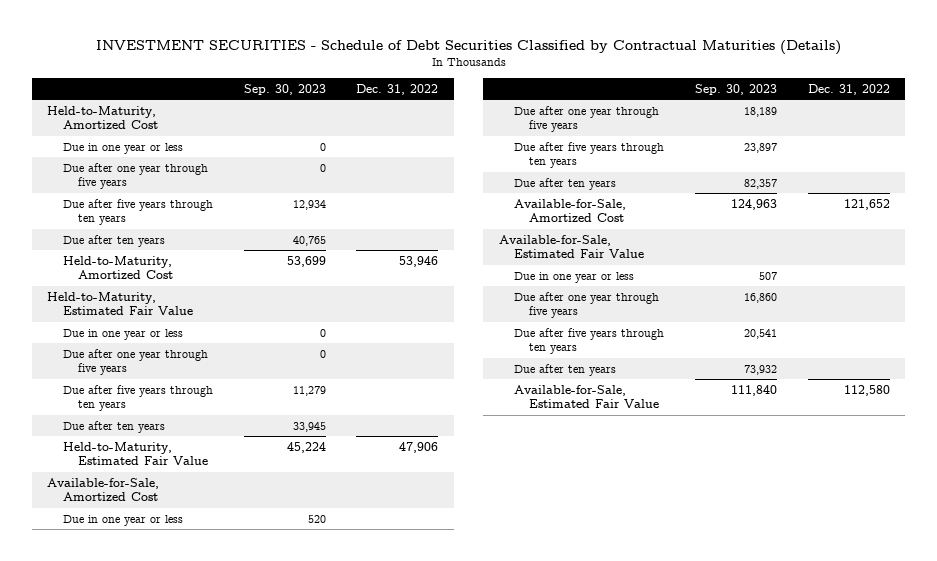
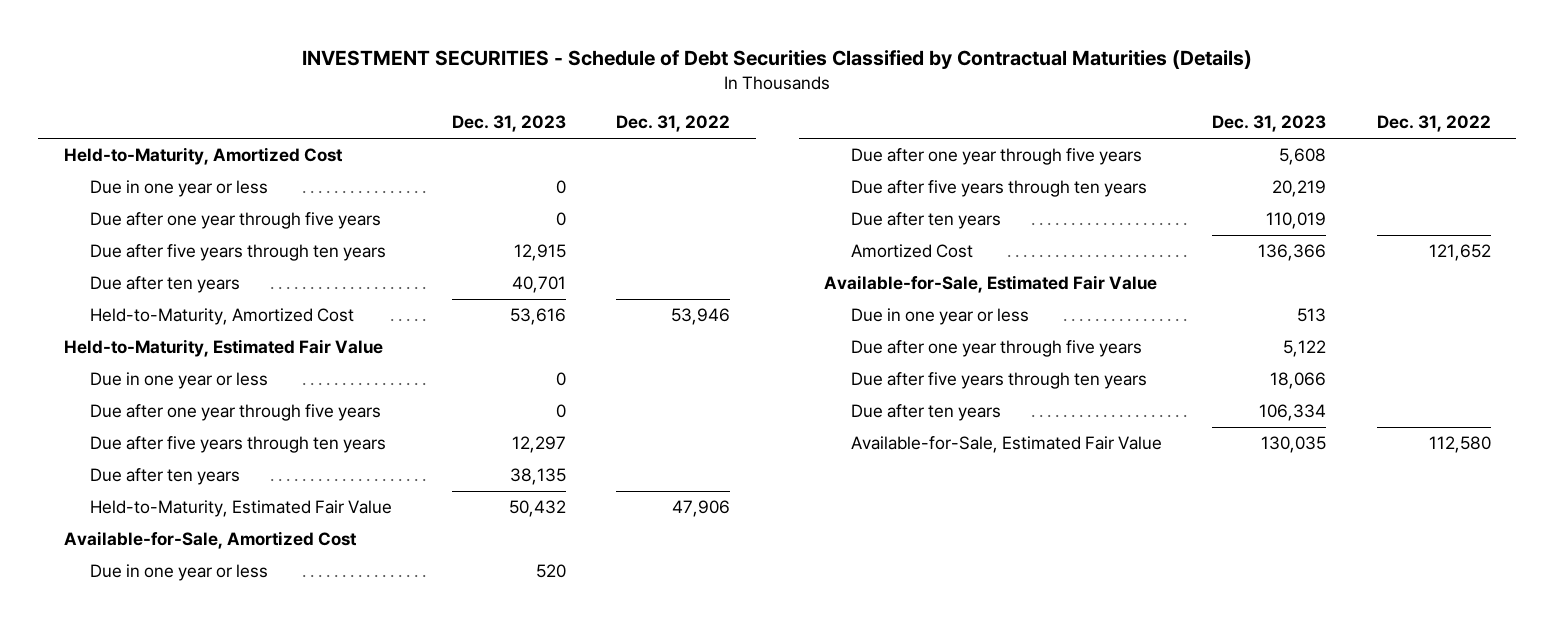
[243,83,326,95] Sep. 30, 2023 -> none
none -> [451,115,566,133] Dec. 31, 2023
[514,198,627,223] Available-for-Sale, Amortized Cost -> [850,244,973,259] Amortized Cost

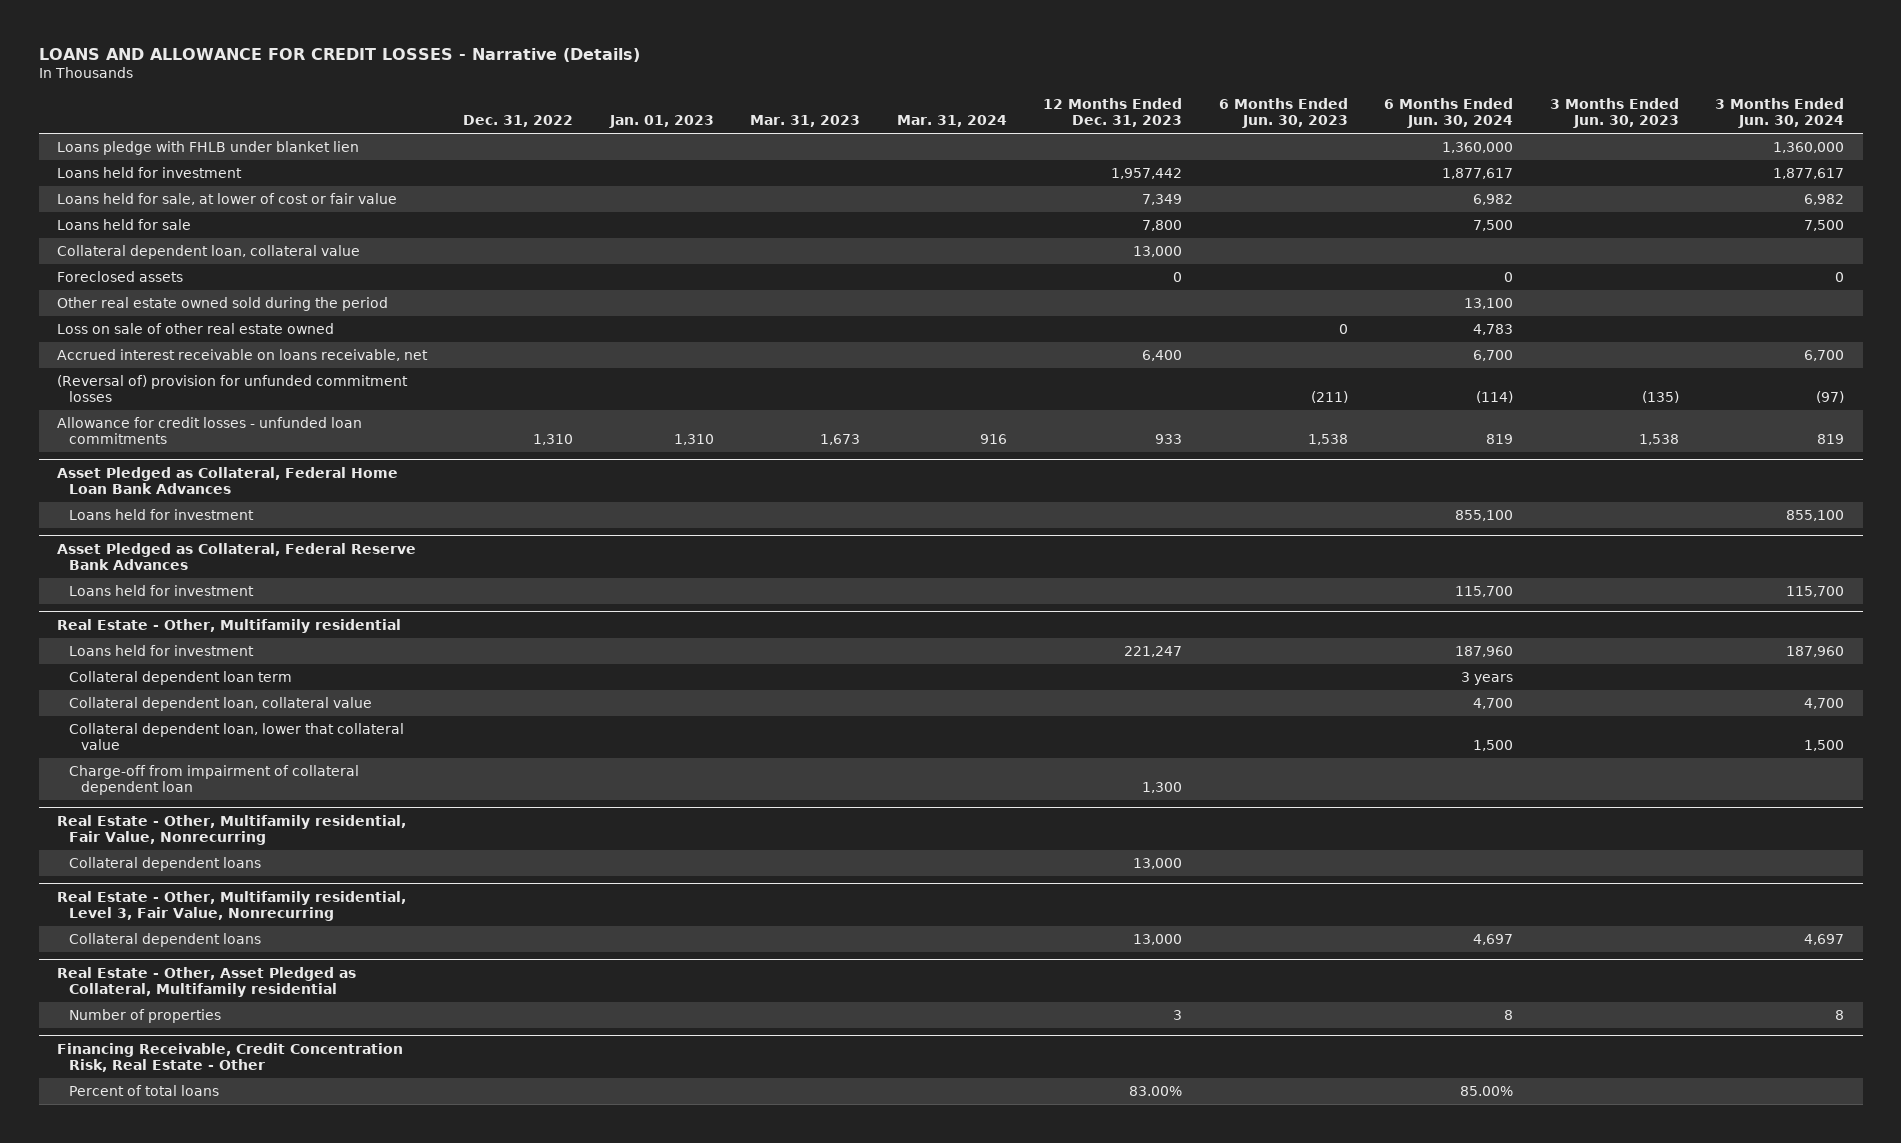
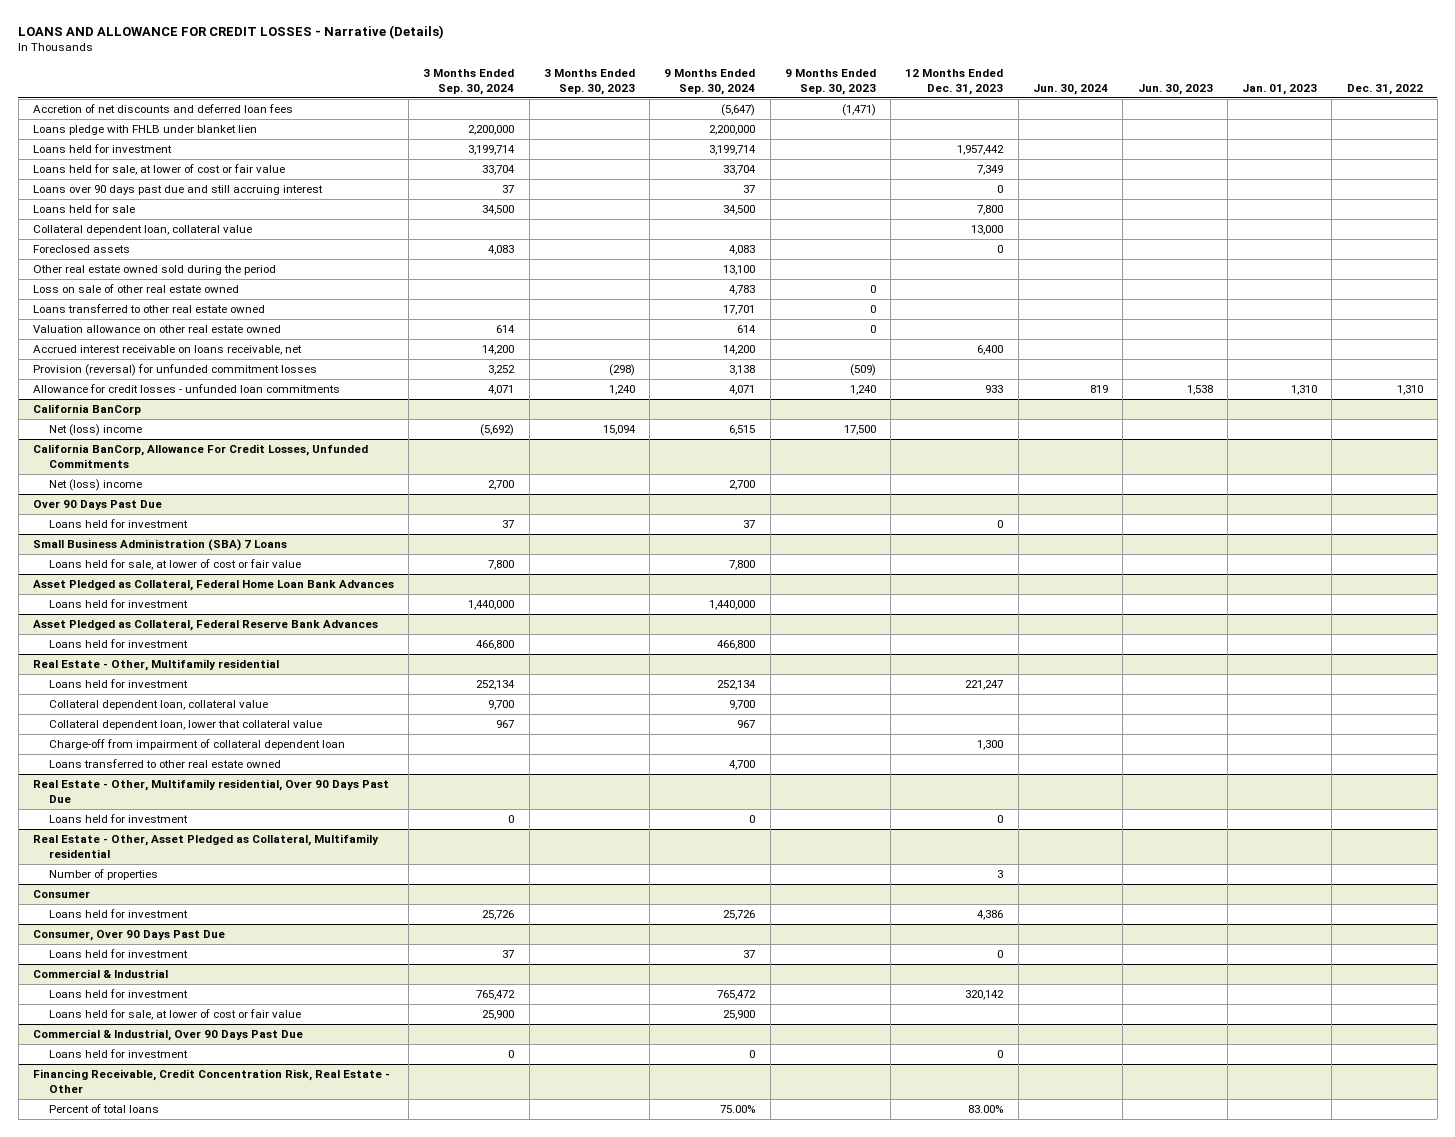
[750,115,861,128] Mar. 31, 2023 -> none
[896,115,1007,128] Mar. 31, 2024 -> none
[1218,98,1348,129] 6 Months Ended Jun. 30, 2023 -> none
[1384,98,1514,129] 6 Months Ended Jun. 30, 2024 -> none
[1549,98,1679,129] 3 Months Ended Jun. 30, 2023 -> none
[1715,98,1845,129] 3 Months Ended Jun. 30, 2024 -> none
none -> [423,69,515,95] 3 Months Ended Sep. 30, 2024
none -> [543,69,635,95] 3 Months Ended Sep. 30, 2023
none -> [664,69,756,95] 9 Months Ended Sep. 30, 2024
none -> [784,69,876,95] 9 Months Ended Sep. 30, 2023
none -> [1032,83,1108,95] Jun. 30, 2024
none -> [1137,83,1213,95] Jun. 30, 2023
none -> [32,104,293,114] Accretion of net discounts and deferred loan fees
none -> [32,185,323,196] Loans over 90 days past due and still accruing interest
none -> [32,304,265,314] Loans transferred to other real estate owned
none -> [32,325,281,334] Valuation allowance on other real estate owned
[56,374,408,402] (Reversal of) provision for unfunded commitment losses -> [32,364,317,377] Provision (reversal) for unfunded commitment losses
none -> [32,404,141,416] California BanCorp
none -> [49,424,143,437] Net (loss) income
none -> [32,444,368,468] California BanCorp, Allowance For Credit Losses, Unfunded Commitments
none -> [49,479,143,492] Net (loss) income
none -> [32,500,162,511] Over 90 Days Past Due
none -> [49,519,189,529] Loans held for investment
none -> [32,539,287,552] Small Business Administration (SBA) 7 Loans
none -> [49,559,302,571] Loans held for sale, at lower of cost or fair value
[68,670,292,685] Collateral dependent loan term -> none
[56,814,406,845] Real Estate - Other, Multifamily residential, Fair Value, Nonrecurring -> none
[68,856,261,871] Collateral dependent loans -> none
[56,890,406,921] Real Estate - Other, Multifamily residential, Level 3, Fair Value, Nonrecurring -> none
[68,932,261,947] Collateral dependent loans -> none
none -> [49,759,282,769] Loans transferred to other real estate owned
none -> [32,779,389,803] Real Estate - Other, Multifamily residential, Over 90 Days Past Due
none -> [49,814,189,824] Loans held for investment
none -> [32,890,90,899] Consumer
none -> [49,909,189,919] Loans held for investment
none -> [32,930,225,942] Consumer, Over 90 Days Past Due
none -> [49,949,189,959] Loans held for investment
none -> [32,969,168,979] Commercial & Industrial
none -> [49,989,189,999] Loans held for investment
none -> [49,1009,302,1021] Loans held for sale, at lower of cost or fair value
none -> [32,1029,303,1042] Commercial & Industrial, Over 90 Days Past Due
none -> [49,1049,189,1059] Loans held for investment

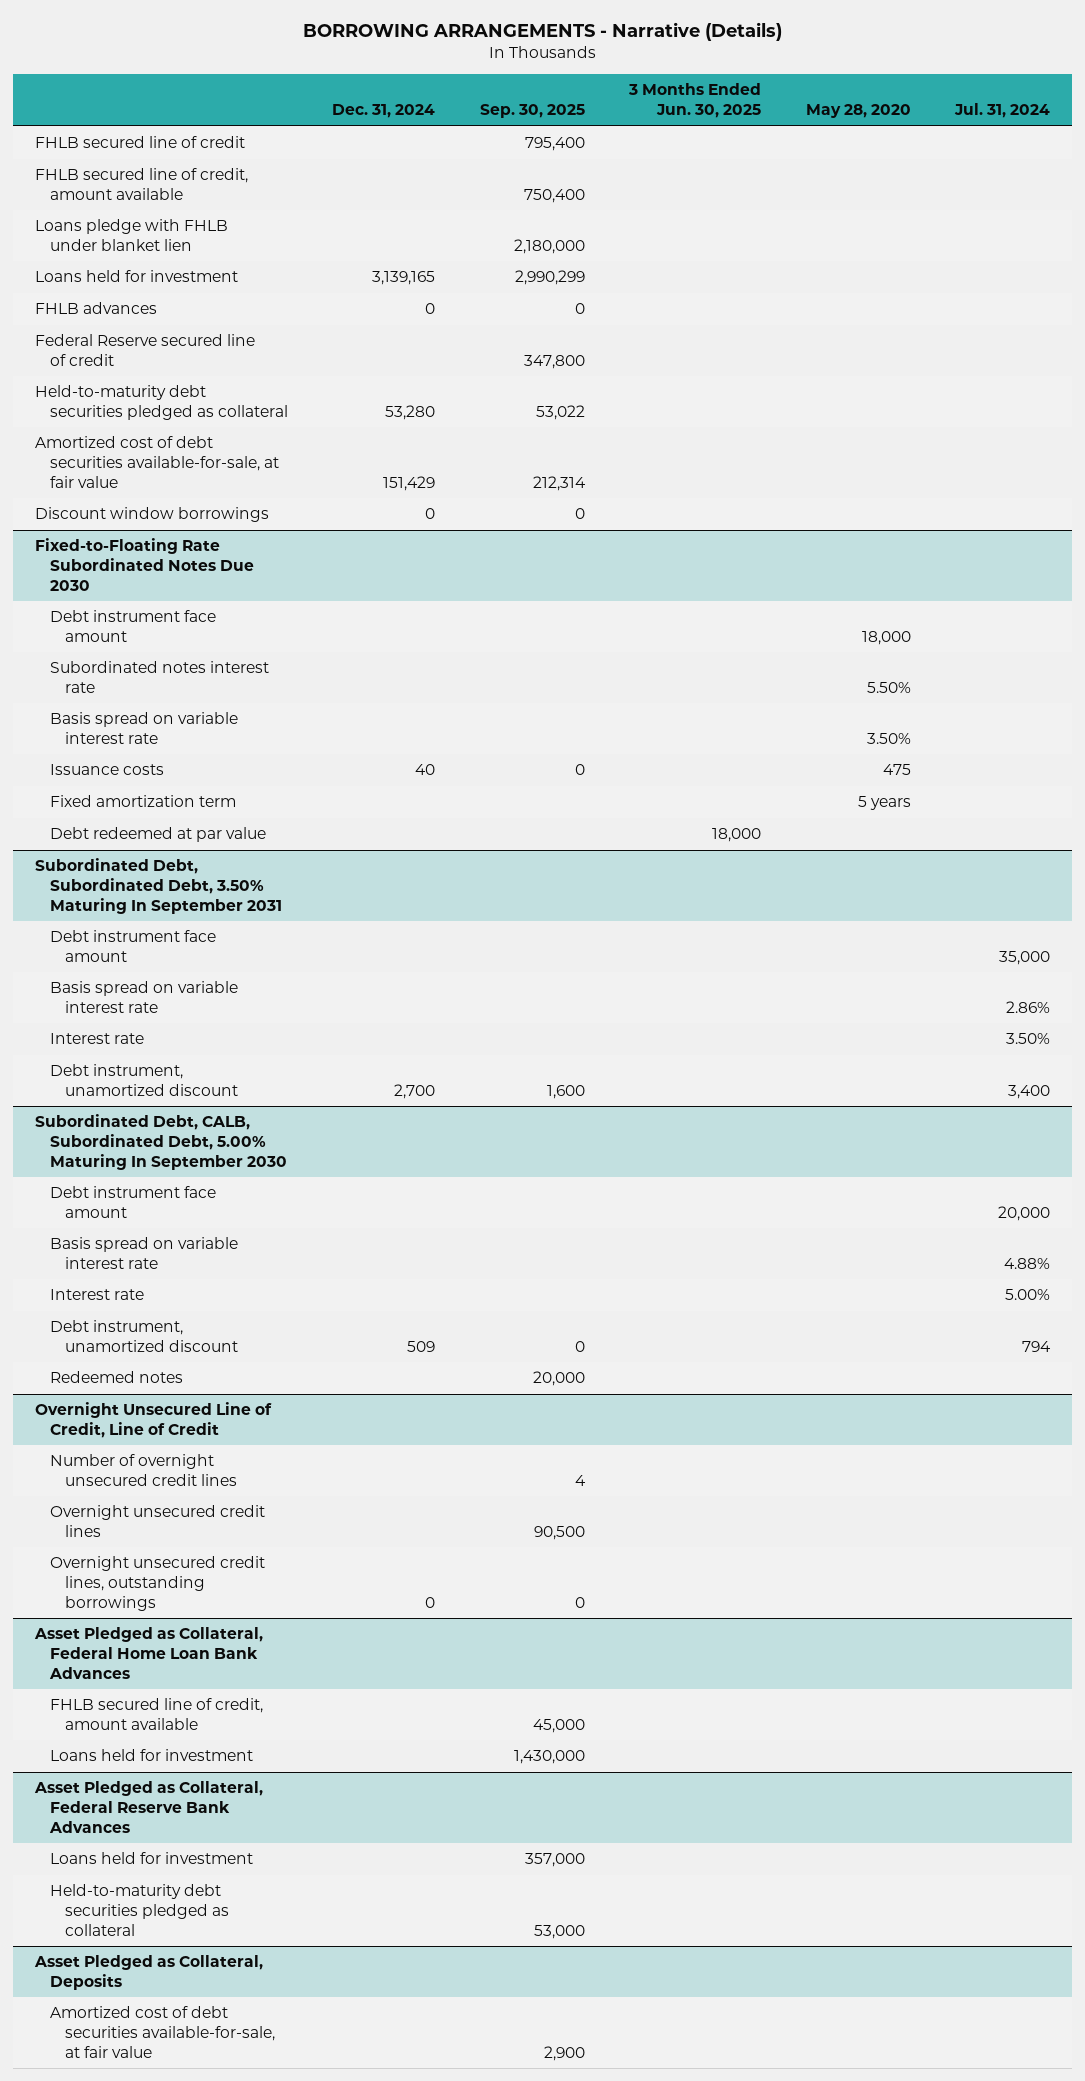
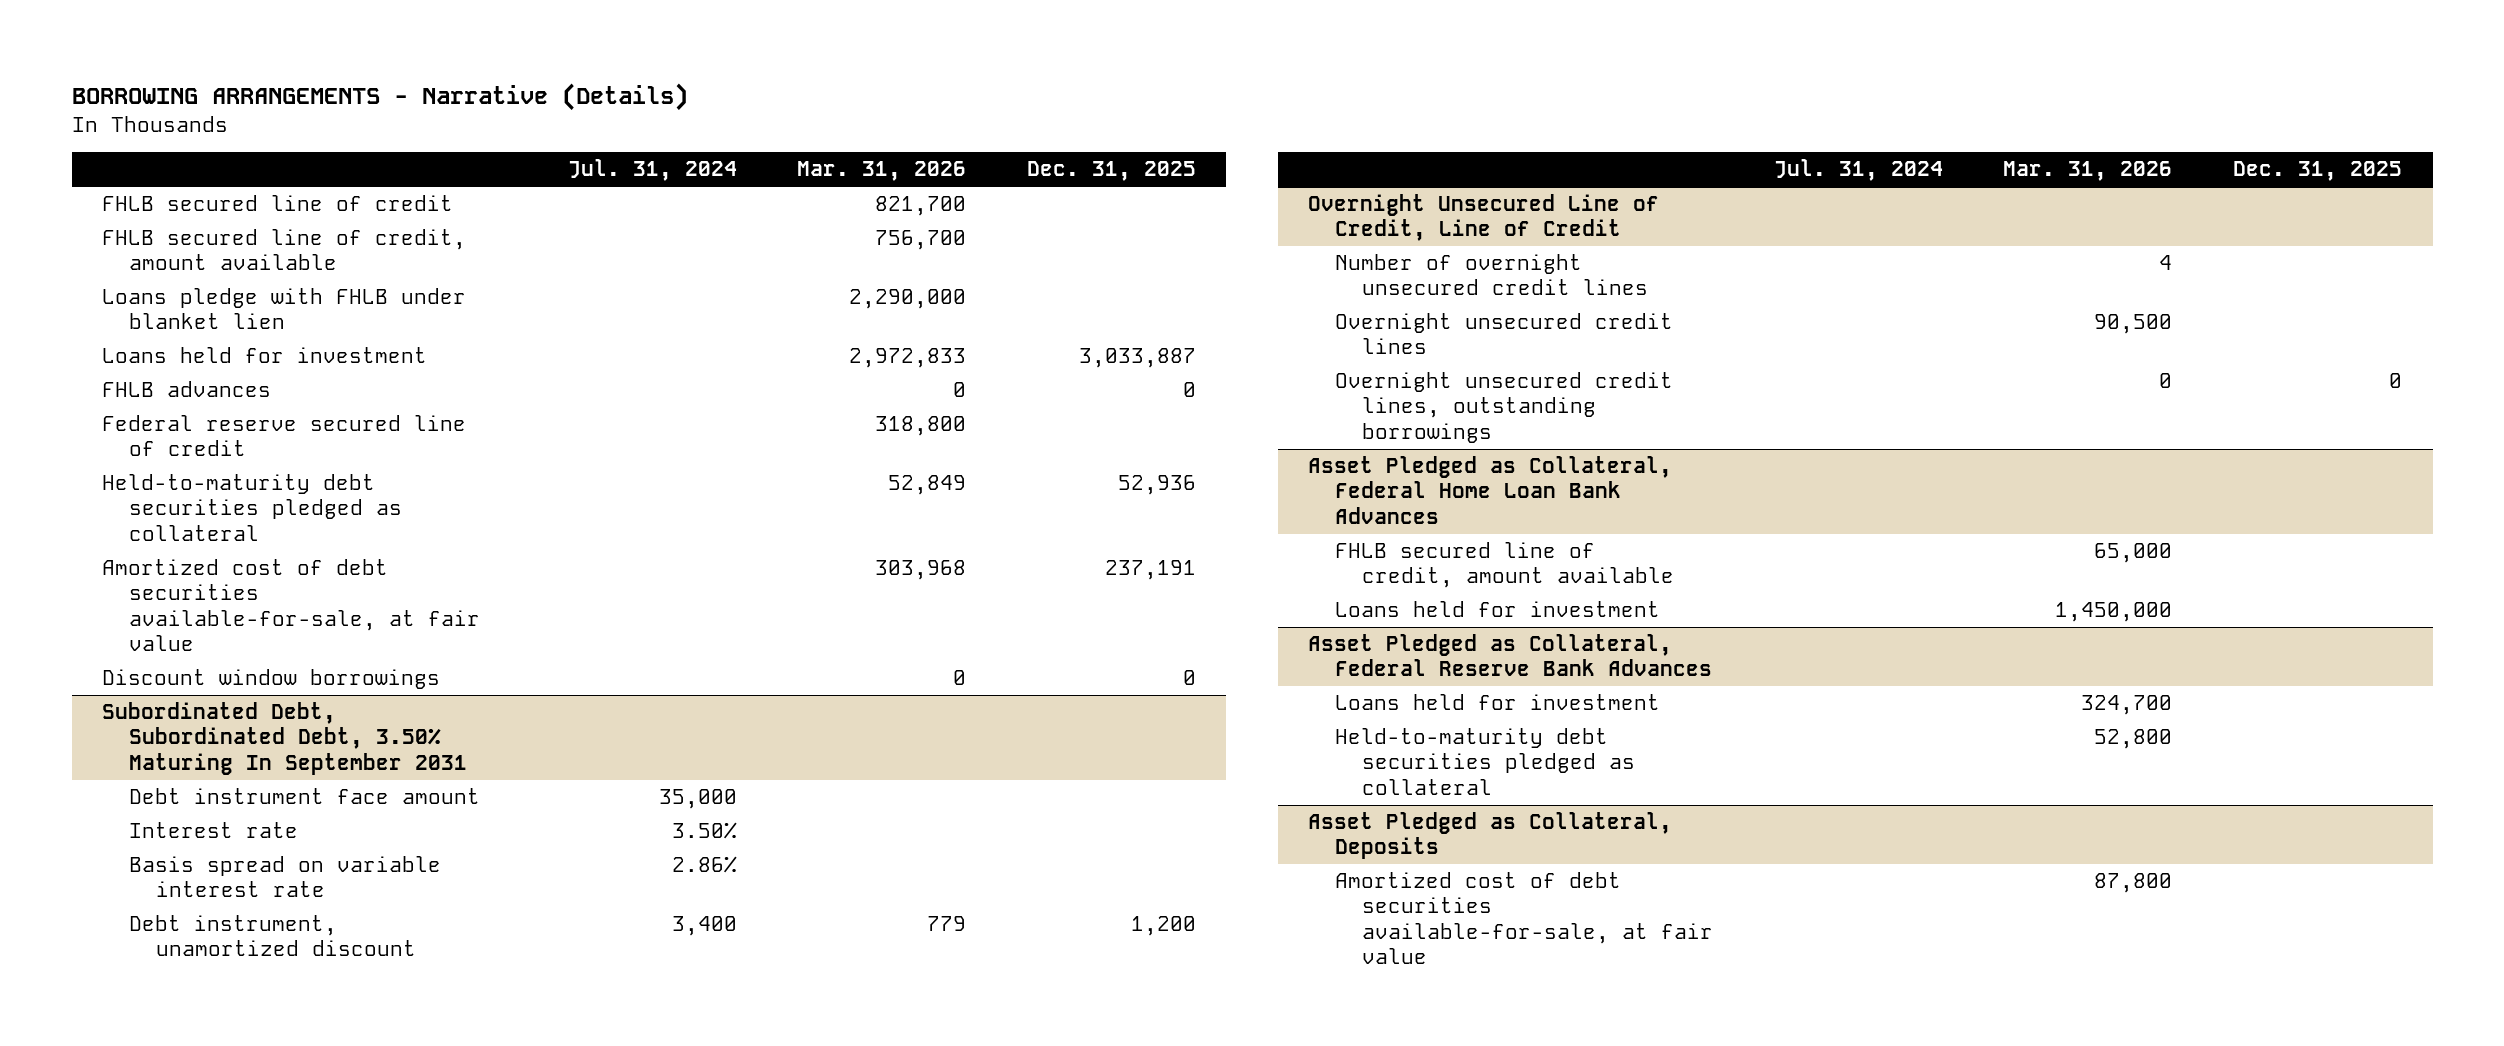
[332,104,436,119] Dec. 31, 2024 -> none
[479,104,585,119] Sep. 30, 2025 -> none
[628,83,762,119] 3 Months Ended Jun. 30, 2025 -> none
[805,104,911,119] May 28, 2020 -> none
none -> [797,161,967,182] Mar. 31, 2026
none -> [1027,161,1197,182] Dec. 31, 2025
[35,334,256,367] Federal Reserve secured line of credit -> [102,415,467,457] Federal reserve secured line of credit
[35,538,255,591] Fixed-to-Floating Rate Subordinated Notes Due 2030 -> none
[50,610,217,643] Debt instrument face amount -> none
[50,661,270,694] Subordinated notes interest rate -> none
[50,712,239,745] Basis spread on variable interest rate -> none
[50,764,165,776] Issuance costs -> none
[50,795,237,808] Fixed amortization term -> none
[50,827,267,843] Debt redeemed at par value -> none
[50,981,239,1014] Basis spread on variable interest rate -> [129,856,442,898] Basis spread on variable interest rate
[35,1114,288,1170] Subordinated Debt, CALB, Subordinated Debt, 5.00% Maturing In September 2030 -> none
[50,1186,217,1219] Debt instrument face amount -> none
[50,1237,239,1270] Basis spread on variable interest rate -> none
[50,1289,145,1301] Interest rate -> none
[50,1320,238,1353] Debt instrument, unamortized discount -> none
[50,1371,184,1384] Redeemed notes -> none

